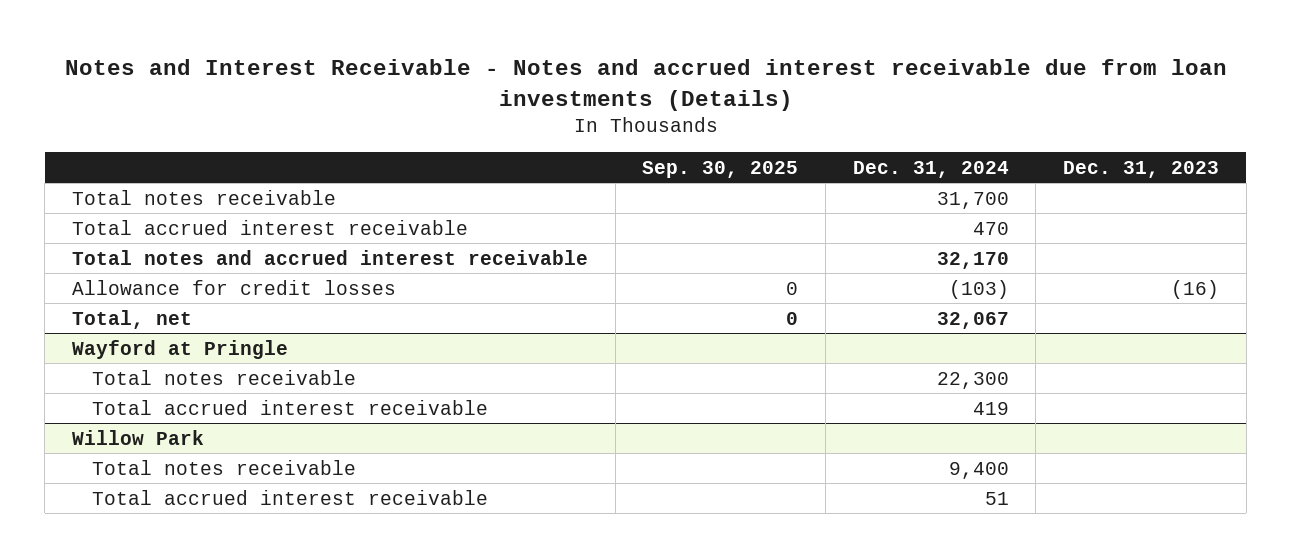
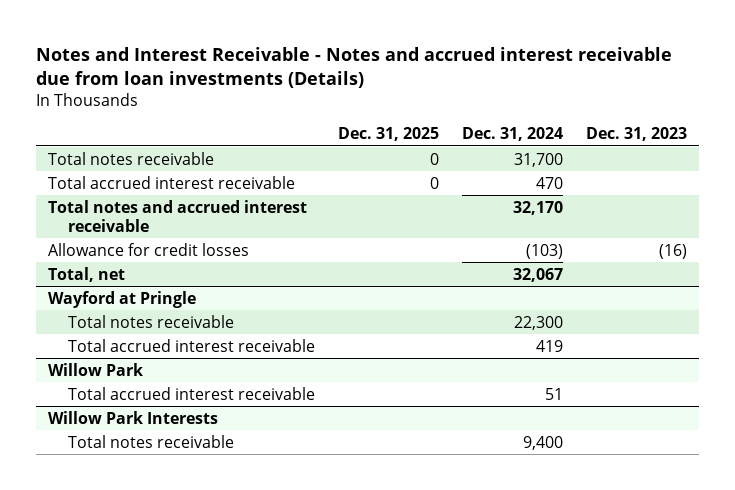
[642,160,799,178] Sep. 30, 2025 -> none
none -> [337,126,439,141] Dec. 31, 2025
[91,459,356,475] Total notes receivable -> none
none -> [48,410,219,424] Willow Park Interests
none -> [67,434,234,448] Total notes receivable

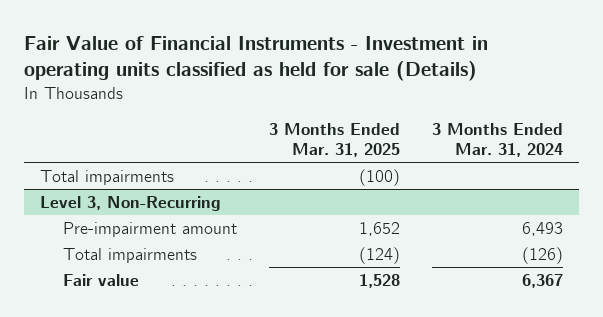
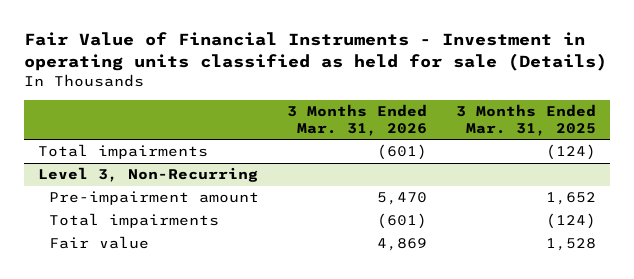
[432,123,564,157] 3 Months Ended Mar. 31, 2024 -> none
none -> [287,103,428,136] 3 Months Ended Mar. 31, 2026
[359,168,401,186] (100) -> [545,144,596,161] (124)

